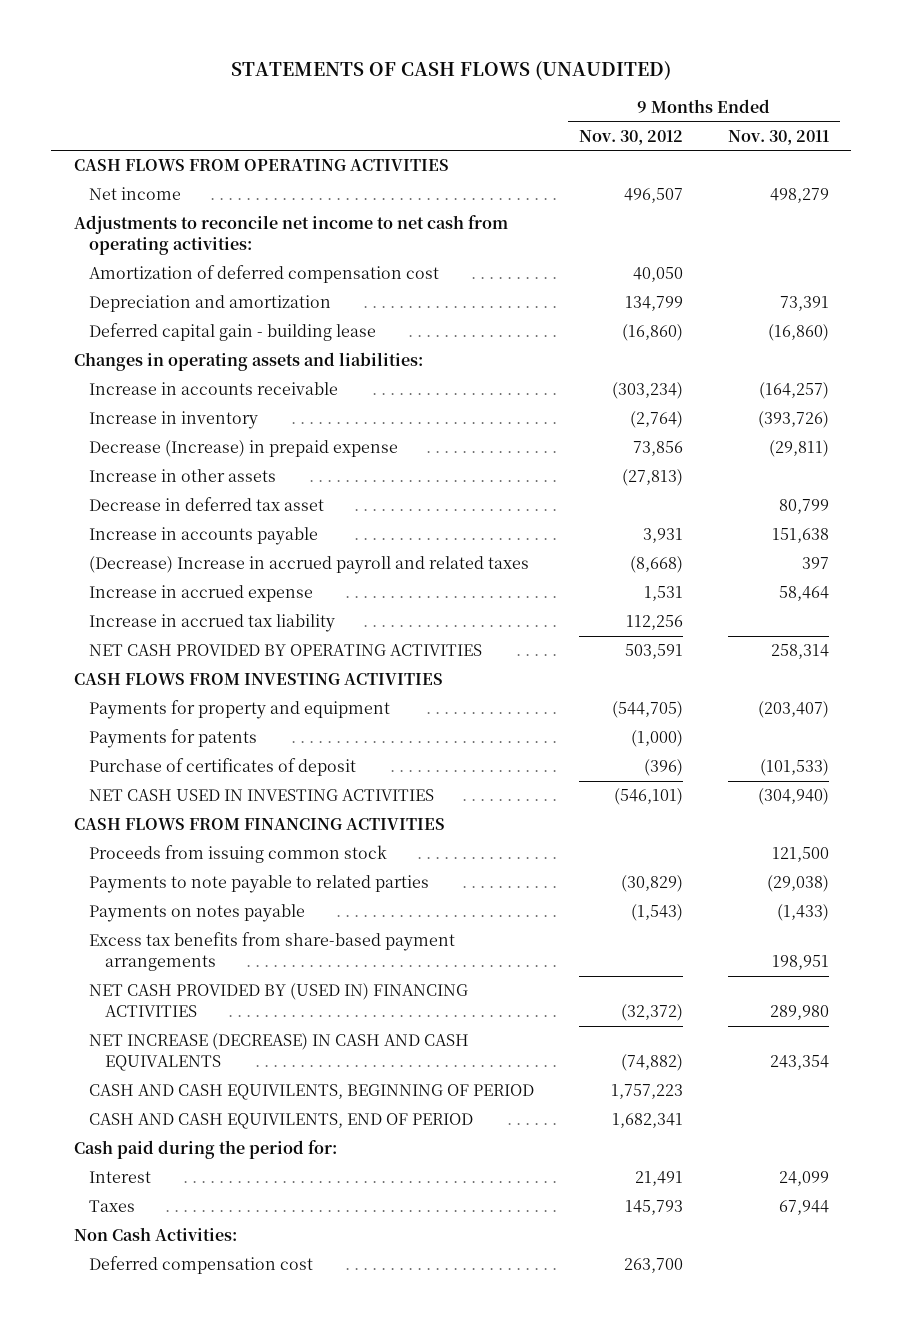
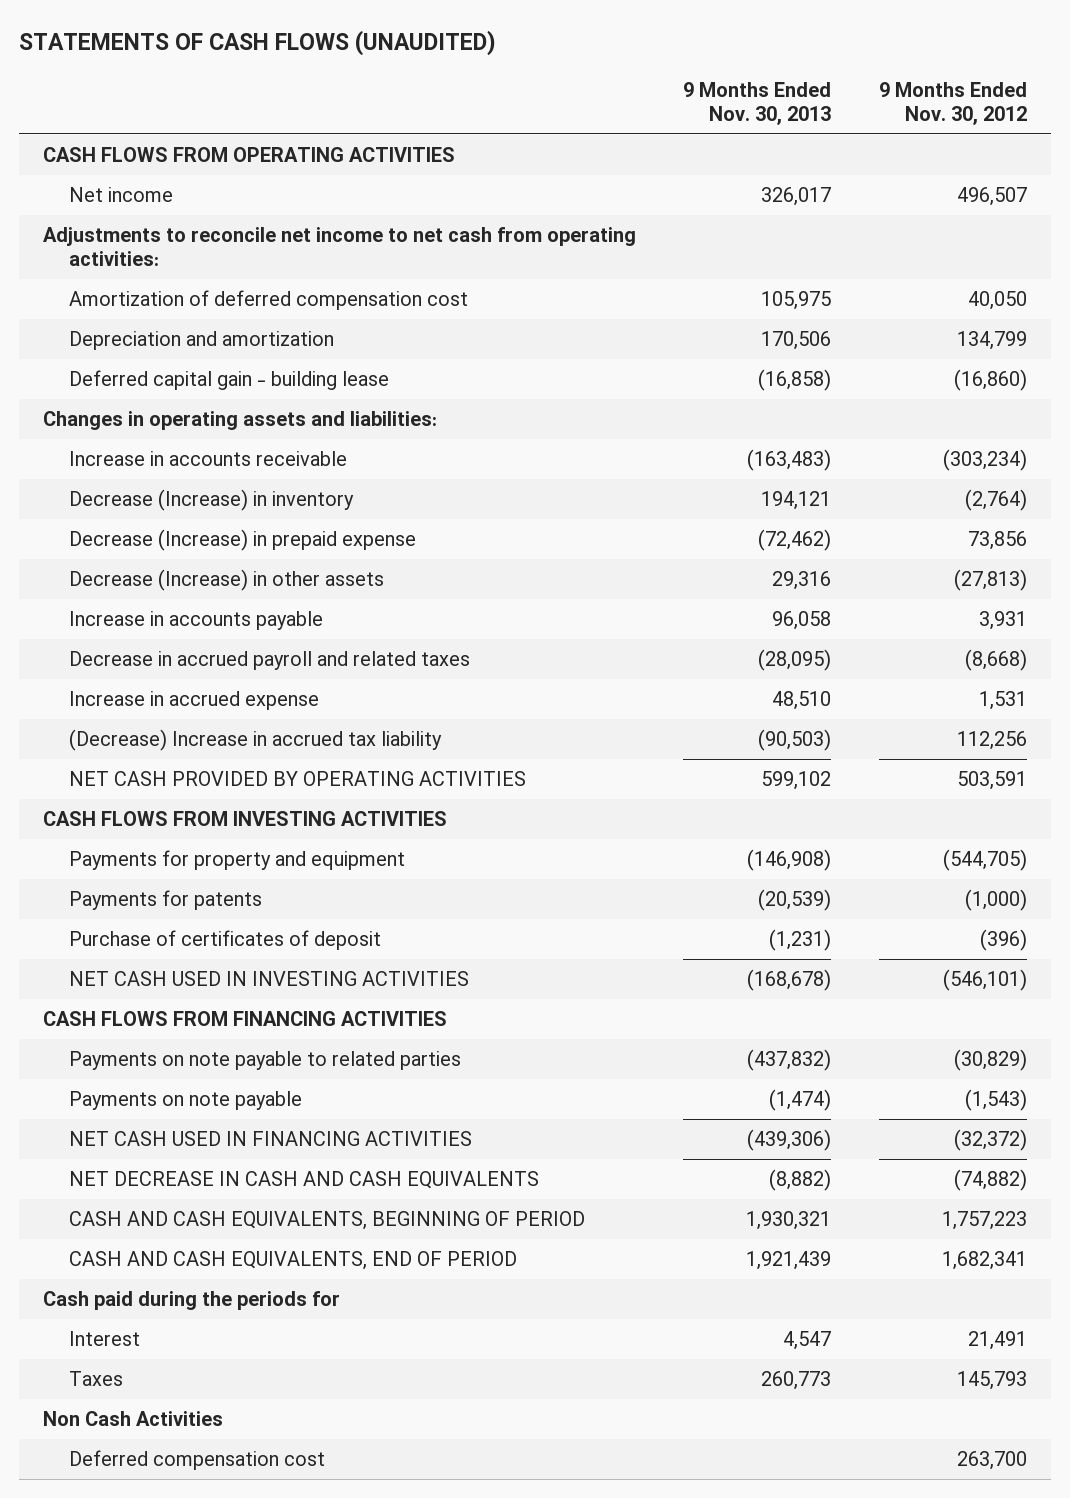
[727,129,829,145] Nov. 30, 2011 -> none
none -> [683,81,832,126] 9 Months Ended Nov. 30, 2013
[89,411,259,430] Increase in inventory -> [69,488,355,511] Decrease (Increase) in inventory
[89,497,325,512] Decrease in deferred tax asset -> none
[89,469,277,483] Increase in other assets -> [69,568,385,591] Decrease (Increase) in other assets
[89,556,530,575] (Decrease) Increase in accrued payroll and related taxes -> [69,650,471,670] Decrease in accrued payroll and related taxes
[89,614,336,633] Increase in accrued tax liability -> [69,728,443,751] (Decrease) Increase in accrued tax liability
[89,845,388,864] Proceeds from issuing common stock -> none
[89,932,456,971] Excess tax benefits from share-based payment arrangements -> none
[89,875,430,894] Payments to note payable to related parties -> [69,1050,462,1070] Payments on note payable to related parties
[89,904,306,923] Payments on notes payable -> [69,1090,303,1110] Payments on note payable
[89,983,469,1017] NET CASH PROVIDED BY (USED IN) FINANCING ACTIVITIES -> [69,1130,473,1146] NET CASH USED IN FINANCING ACTIVITIES
[89,1033,470,1071] NET INCREASE (DECREASE) IN CASH AND CASH EQUIVALENTS -> [69,1170,540,1189] NET DECREASE IN CASH AND CASH EQUIVALENTS
[89,1084,535,1101] CASH AND CASH EQUIVILENTS, BEGINNING OF PERIOD -> [69,1210,586,1230] CASH AND CASH EQUIVALENTS, BEGINNING OF PERIOD
[89,1113,474,1130] CASH AND CASH EQUIVILENTS, END OF PERIOD -> [69,1250,518,1270] CASH AND CASH EQUIVALENTS, END OF PERIOD
[73,1140,337,1160] Cash paid during the period for: -> [42,1290,340,1310] Cash paid during the periods for
[73,1227,237,1242] Non Cash Activities: -> [42,1410,223,1426] Non Cash Activities

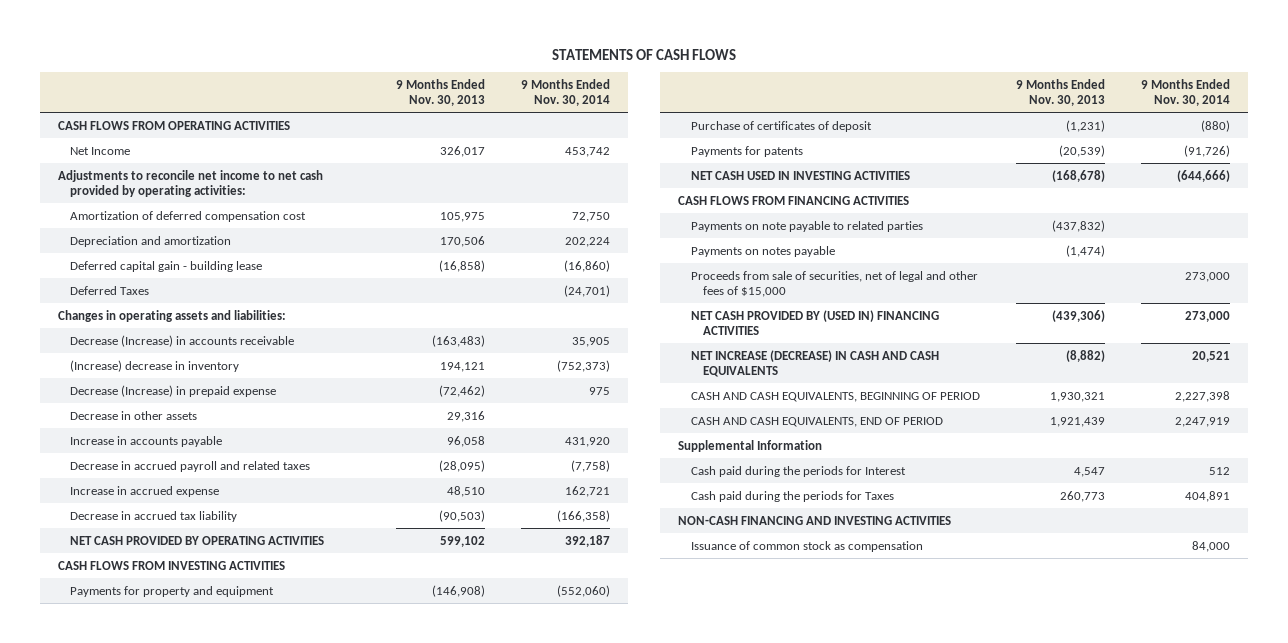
[18,29,496,56] STATEMENTS OF CASH FLOWS (UNAUDITED) -> [551,48,736,60] STATEMENTS OF CASH FLOWS
[879,81,1028,126] 9 Months Ended Nov. 30, 2012 -> none
none -> [520,78,610,106] 9 Months Ended Nov. 30, 2014
[69,186,174,202] Net income -> [70,146,131,155] Net Income
[42,226,636,267] Adjustments to reconcile net income to net cash from operating activities: -> [57,169,323,197] Adjustments to reconcile net income to net cash provided by operating activities:
none -> [70,285,150,295] Deferred Taxes
[69,450,348,466] Increase in accounts receivable -> [70,334,295,347] Decrease (Increase) in accounts receivable
[69,488,355,511] Decrease (Increase) in inventory -> [70,359,240,372] (Increase) decrease in inventory
[69,568,385,591] Decrease (Increase) in other assets -> [70,410,198,420] Decrease in other assets
[69,728,443,751] (Decrease) Increase in accrued tax liability -> [70,510,238,522] Decrease in accrued tax liability
[69,889,263,910] Payments for patents -> [690,145,803,157] Payments for patents
[69,1090,303,1110] Payments on note payable -> [690,245,835,257] Payments on notes payable
none -> [690,270,978,297] Proceeds from sale of securities, net of legal and other fees of $15,000
[69,1130,473,1146] NET CASH USED IN FINANCING ACTIVITIES -> [690,309,939,335] NET CASH PROVIDED BY (USED IN) FINANCING ACTIVITIES
[69,1170,540,1189] NET DECREASE IN CASH AND CASH EQUIVALENTS -> [690,349,939,377] NET INCREASE (DECREASE) IN CASH AND CASH EQUIVALENTS
[42,1290,340,1310] Cash paid during the periods for -> none
[69,1449,326,1470] Deferred compensation cost -> none
none -> [677,439,822,452] Supplemental Information
[69,1330,141,1346] Interest -> [690,465,906,477] Cash paid during the periods for Interest
[69,1370,124,1386] Taxes -> [690,490,894,502] Cash paid during the periods for Taxes
[42,1410,223,1426] Non Cash Activities -> [677,515,951,525] NON-CASH FINANCING AND INVESTING ACTIVITIES
none -> [690,540,923,552] Issuance of common stock as compensation

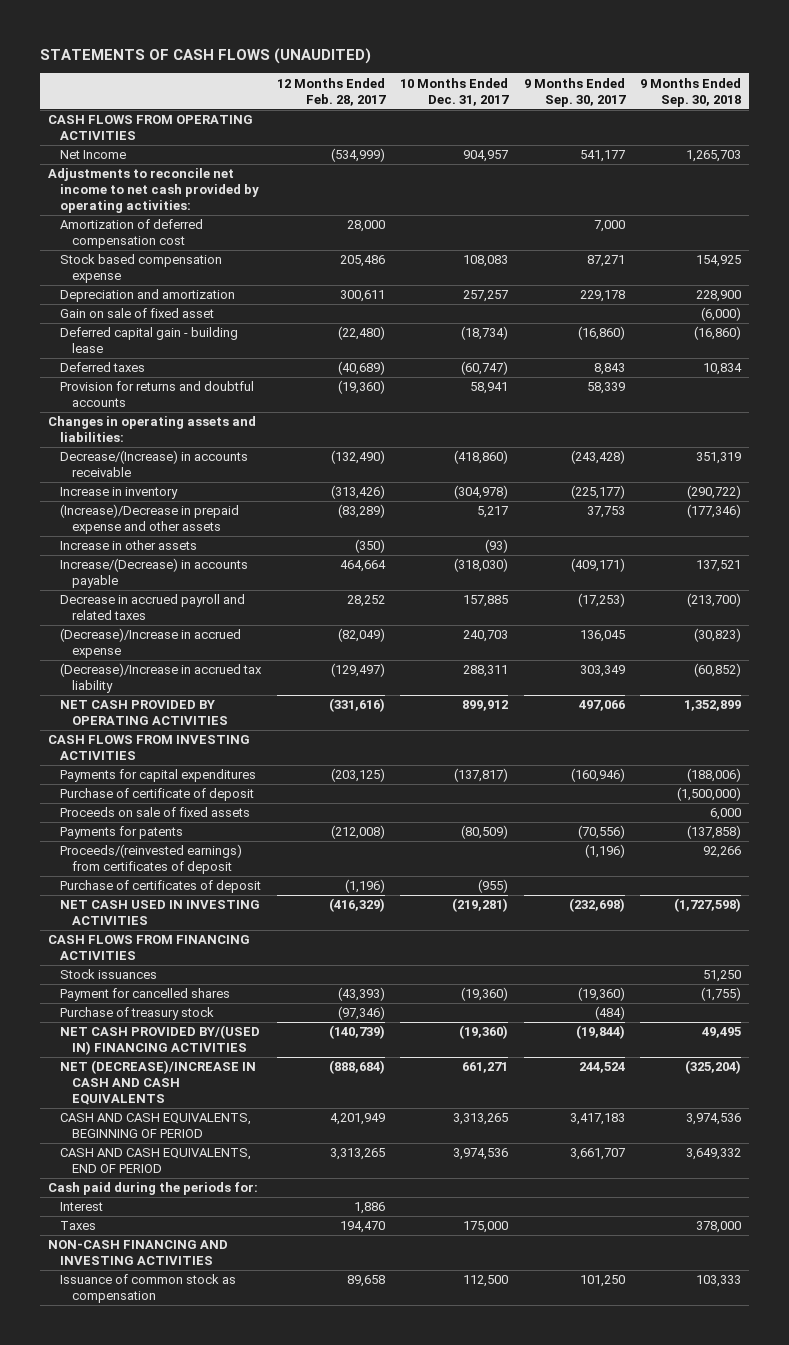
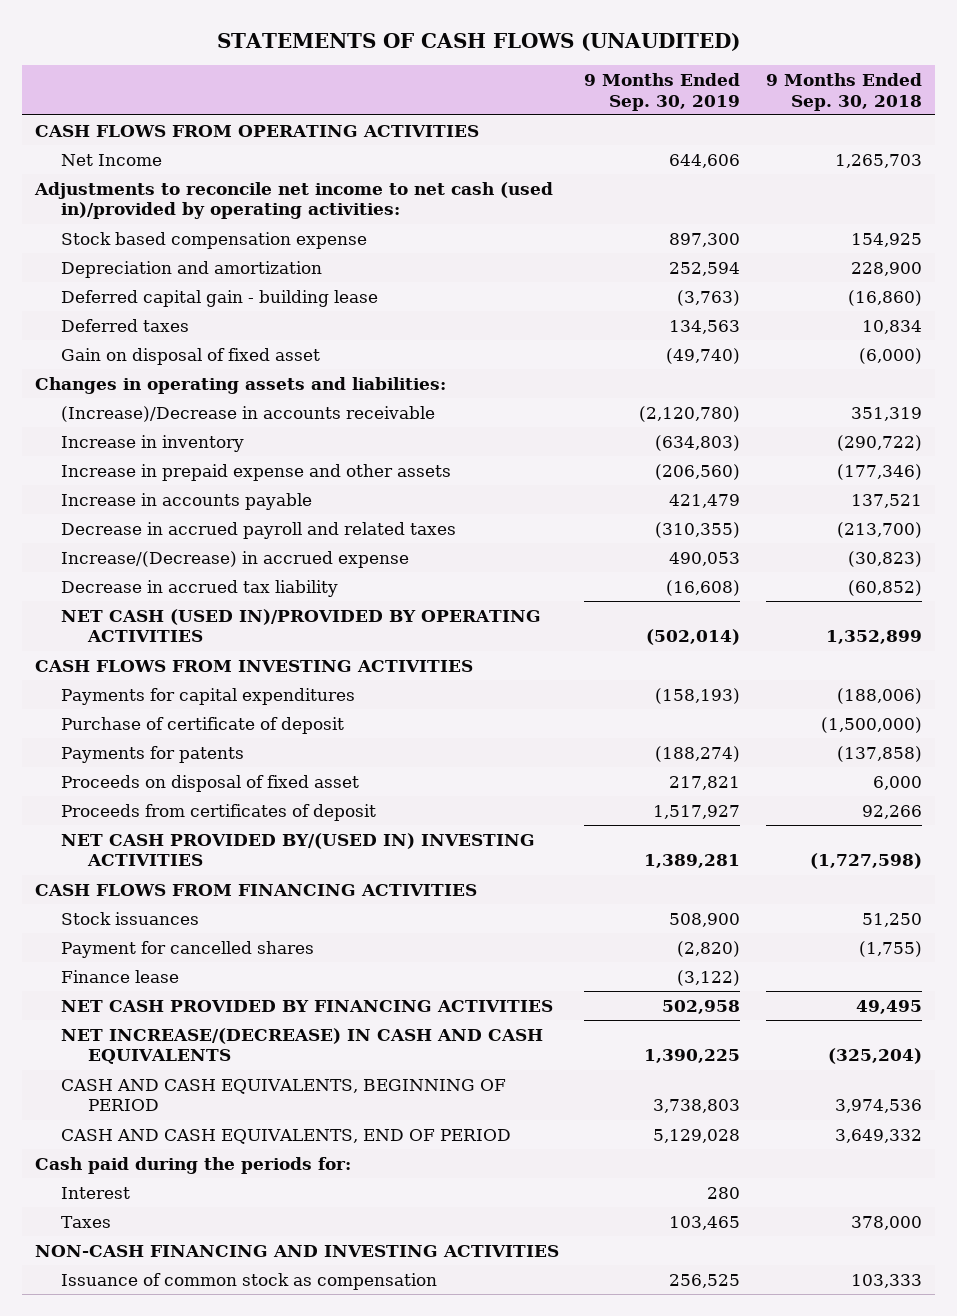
[276,77,386,106] 12 Months Ended Feb. 28, 2017 -> none
[400,77,510,106] 10 Months Ended Dec. 31, 2017 -> none
[523,77,626,107] 9 Months Ended Sep. 30, 2017 -> none
none -> [584,72,741,111] 9 Months Ended Sep. 30, 2019
[60,219,204,249] Amortization of deferred compensation cost -> none
[48,168,260,214] Adjustments to reconcile net income to net cash provided by operating activities: -> [33,181,553,220] Adjustments to reconcile net income to net cash (used in)/provided by operating activities:
[60,308,215,319] Gain on sale of fixed asset -> none
[60,381,255,408] Provision for returns and doubtful accounts -> none
none -> [61,347,321,365] Gain on disposal of fixed asset
[60,450,249,478] Decrease/(Increase) in accounts receivable -> [61,405,436,422] (Increase)/Decrease in accounts receivable
[60,540,198,551] Increase in other assets -> none
[60,504,240,535] (Increase)/Decrease in prepaid expense and other assets -> [61,463,452,481] Increase in prepaid expense and other assets
[60,558,249,589] Increase/(Decrease) in accounts payable -> [61,492,313,510] Increase in accounts payable
[60,628,242,659] (Decrease)/Increase in accrued expense -> [61,550,410,568] Increase/(Decrease) in accrued expense
[60,663,263,694] (Decrease)/Increase in accrued tax liability -> [61,579,339,597] Decrease in accrued tax liability
[60,700,229,726] NET CASH PROVIDED BY OPERATING ACTIVITIES -> [61,608,542,643] NET CASH (USED IN)/PROVIDED BY OPERATING ACTIVITIES
[60,807,251,818] Proceeds on sale of fixed assets -> none
[60,880,262,894] Purchase of certificates of deposit -> none
none -> [61,774,360,792] Proceeds on disposal of fixed asset
[60,844,243,875] Proceeds/(reinvested earnings) from certificates of deposit -> [61,803,377,821] Proceeds from certificates of deposit
[60,900,261,926] NET CASH USED IN INVESTING ACTIVITIES -> [61,832,536,867] NET CASH PROVIDED BY/(USED IN) INVESTING ACTIVITIES
[60,1007,215,1021] Purchase of treasury stock -> none
none -> [61,969,180,983] Finance lease
[60,1025,261,1056] NET CASH PROVIDED BY/(USED IN) FINANCING ACTIVITIES -> [61,999,554,1012] NET CASH PROVIDED BY FINANCING ACTIVITIES
[60,1060,257,1106] NET (DECREASE)/INCREASE IN CASH AND CASH EQUIVALENTS -> [61,1027,544,1065] NET INCREASE/(DECREASE) IN CASH AND CASH EQUIVALENTS

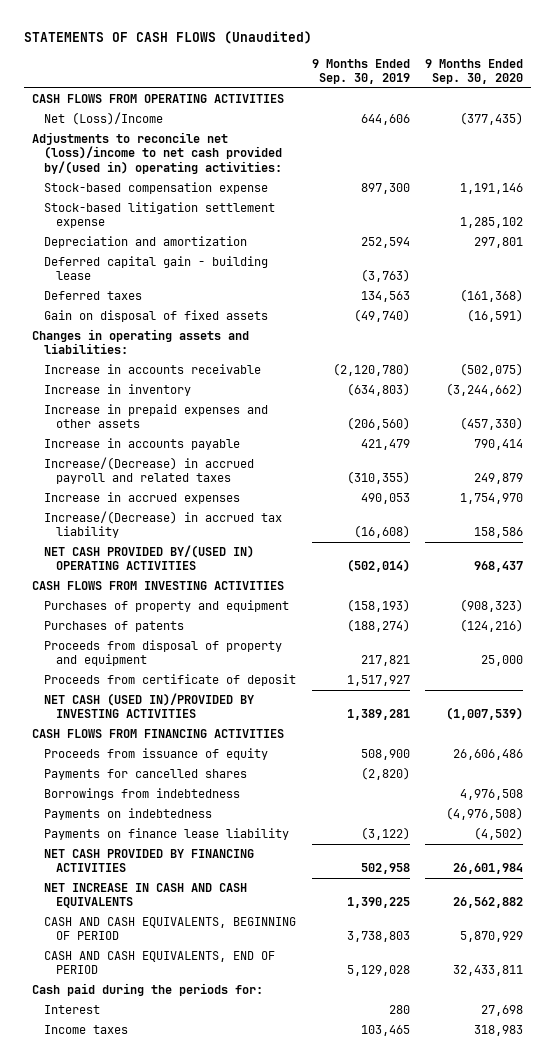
[217,33,741,52] STATEMENTS OF CASH FLOWS (UNAUDITED) -> [24,31,313,45] STATEMENTS OF CASH FLOWS (Unaudited)
[765,72,922,111] 9 Months Ended Sep. 30, 2018 -> none
none -> [425,58,524,84] 9 Months Ended Sep. 30, 2020
[61,153,163,166] Net Income -> [44,112,164,126] Net (Loss)/Income
[33,181,553,220] Adjustments to reconcile net income to net cash (used in)/provided by operating activities: -> [32,132,283,174] Adjustments to reconcile net (loss)/income to net cash provided by/(used in) operating activities:
[61,231,368,249] Stock based compensation expense -> [44,182,269,195] Stock-based compensation expense
none -> [44,202,276,229] Stock-based litigation settlement expense
[61,347,321,365] Gain on disposal of fixed asset -> [44,310,269,323] Gain on disposal of fixed assets
[61,405,436,422] (Increase)/Decrease in accounts receivable -> [44,364,262,375] Increase in accounts receivable
[61,463,452,481] Increase in prepaid expense and other assets -> [44,404,269,429] Increase in prepaid expenses and other assets
[61,521,457,539] Decrease in accrued payroll and related taxes -> [44,457,255,485] Increase/(Decrease) in accrued payroll and related taxes
[61,550,410,568] Increase/(Decrease) in accrued expense -> [44,492,241,505] Increase in accrued expenses
[61,579,339,597] Decrease in accrued tax liability -> [44,511,283,539] Increase/(Decrease) in accrued tax liability
[61,608,542,643] NET CASH (USED IN)/PROVIDED BY OPERATING ACTIVITIES -> [44,545,255,571] NET CASH PROVIDED BY/(USED IN) OPERATING ACTIVITIES
[61,716,345,734] Purchase of certificate of deposit -> none
[61,687,356,705] Payments for capital expenditures -> [44,600,290,613] Purchases of property and equipment
[61,745,245,763] Payments for patents -> [44,621,185,633] Purchases of patents
[61,774,360,792] Proceeds on disposal of fixed asset -> [44,640,283,667] Proceeds from disposal of property and equipment
[61,803,377,821] Proceeds from certificates of deposit -> [44,674,297,687] Proceeds from certificate of deposit
[61,832,536,867] NET CASH PROVIDED BY/(USED IN) INVESTING ACTIVITIES -> [44,693,255,719] NET CASH (USED IN)/PROVIDED BY INVESTING ACTIVITIES
[61,911,200,925] Stock issuances -> [44,748,269,761] Proceeds from issuance of equity
[61,940,315,958] Payment for cancelled shares -> [44,769,248,781] Payments for cancelled shares
none -> [44,788,241,801] Borrowings from indebtedness
none -> [44,808,213,821] Payments on indebtedness
[61,969,180,983] Finance lease -> [44,828,290,841] Payments on finance lease liability
[61,1027,544,1065] NET INCREASE/(DECREASE) IN CASH AND CASH EQUIVALENTS -> [44,883,248,909] NET INCREASE IN CASH AND CASH EQUIVALENTS
[34,1244,559,1257] NON-CASH FINANCING AND INVESTING ACTIVITIES -> none
[61,1272,438,1290] Issuance of common stock as compensation -> none
[61,1215,112,1228] Taxes -> [44,1025,129,1035] Income taxes

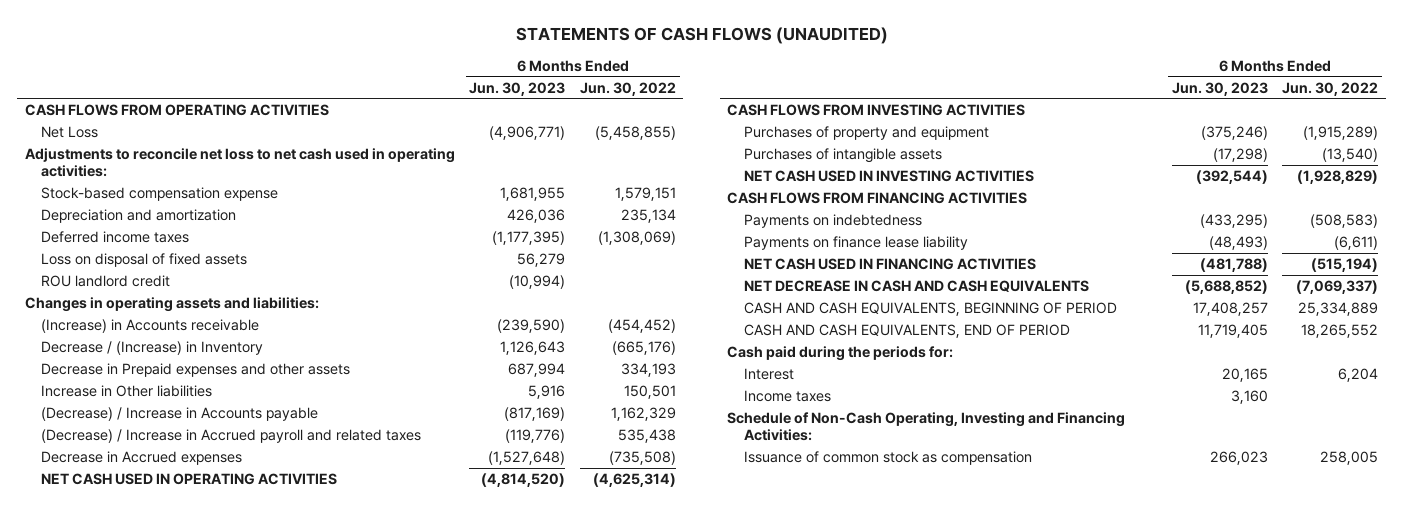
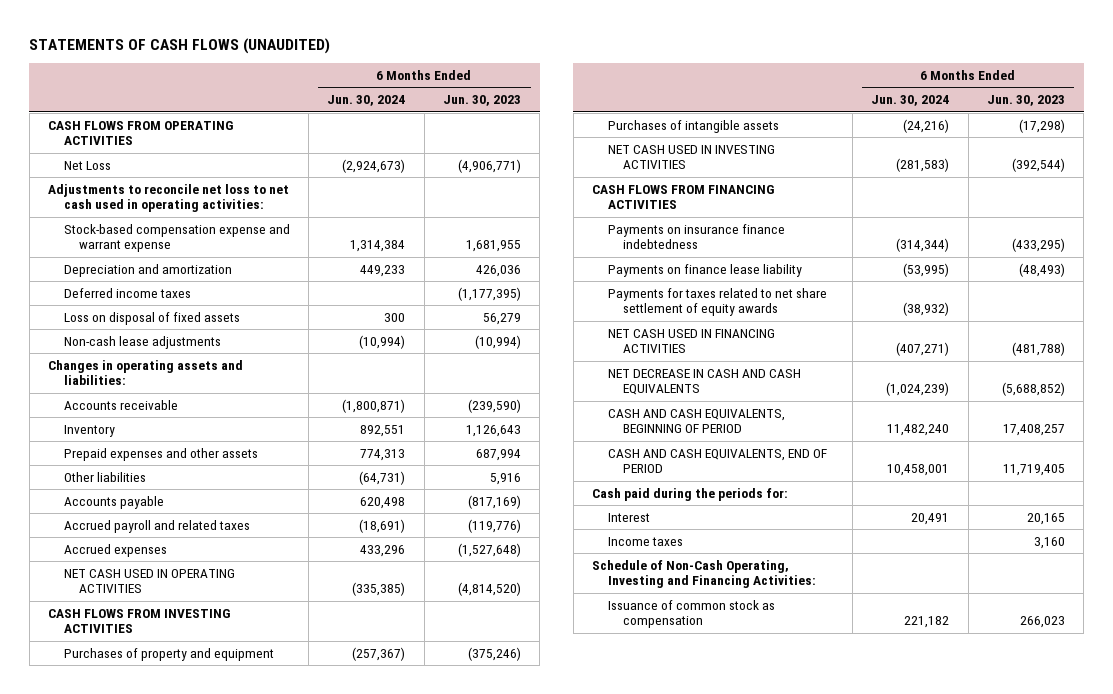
[579,81,676,96] Jun. 30, 2022 -> none
none -> [327,95,406,107] Jun. 30, 2024
[41,187,279,202] Stock-based compensation expense -> [63,223,290,253] Stock-based compensation expense and warrant expense
[41,275,171,288] ROU landlord credit -> [63,335,221,349] Non-cash lease adjustments
[41,319,260,334] (Increase) in Accounts receivable -> [63,399,178,410] Accounts receivable
[41,341,264,356] Decrease / (Increase) in Inventory -> [63,424,115,437] Inventory
[41,363,351,378] Decrease in Prepaid expenses and other assets -> [63,447,258,461] Prepaid expenses and other assets
[41,385,213,398] Increase in Other liabilities -> [63,471,146,482] Other liabilities
[41,407,319,422] (Decrease) / Increase in Accounts payable -> [63,495,164,509] Accounts payable
[41,429,422,444] (Decrease) / Increase in Accrued payroll and related taxes -> [63,519,250,533] Accrued payroll and related taxes
[41,451,243,466] Decrease in Accrued expenses -> [63,543,167,557] Accrued expenses
[743,214,922,229] Payments on indebtedness -> [607,223,785,250] Payments on insurance finance indebtedness
none -> [607,287,827,317] Payments for taxes related to net share settlement of equity awards

